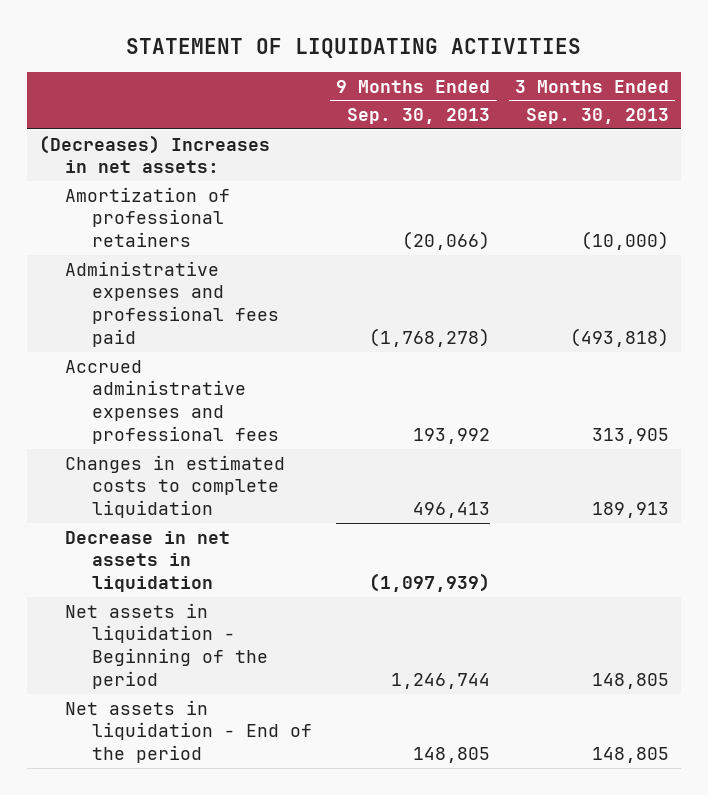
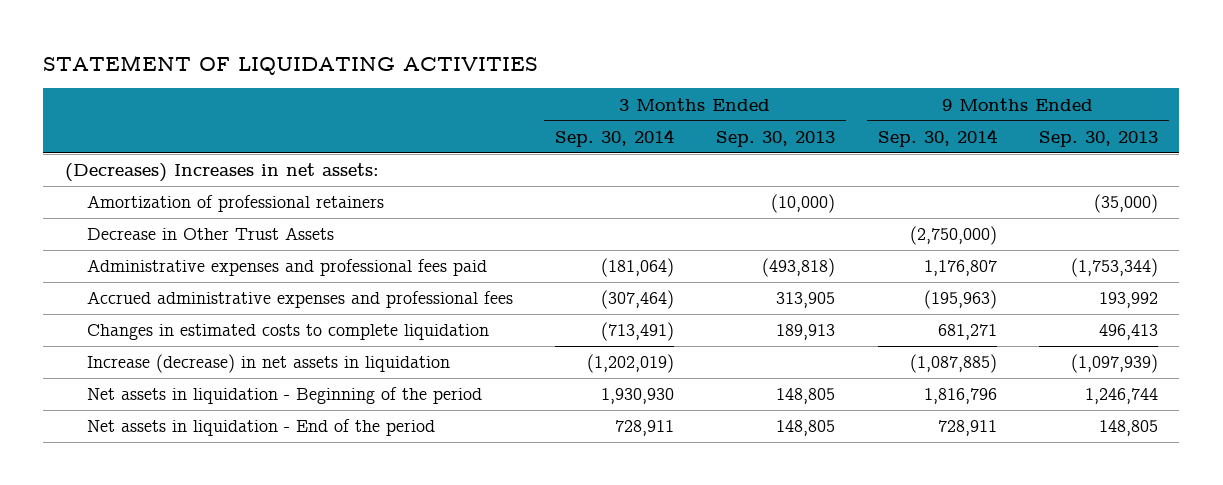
none -> [555,128,675,147] Sep. 30, 2014
none -> [877,128,997,147] Sep. 30, 2014
[402,231,491,251] (20,066) -> [1094,194,1159,214] (35,000)
none -> [86,227,334,241] Decrease in Other Trust Assets
[369,328,491,348] (1,768,278) -> [1071,258,1159,278] (1,753,344)
[65,530,231,593] Decrease in net assets in liquidation -> [86,354,450,374] Increase (decrease) in net assets in liquidation

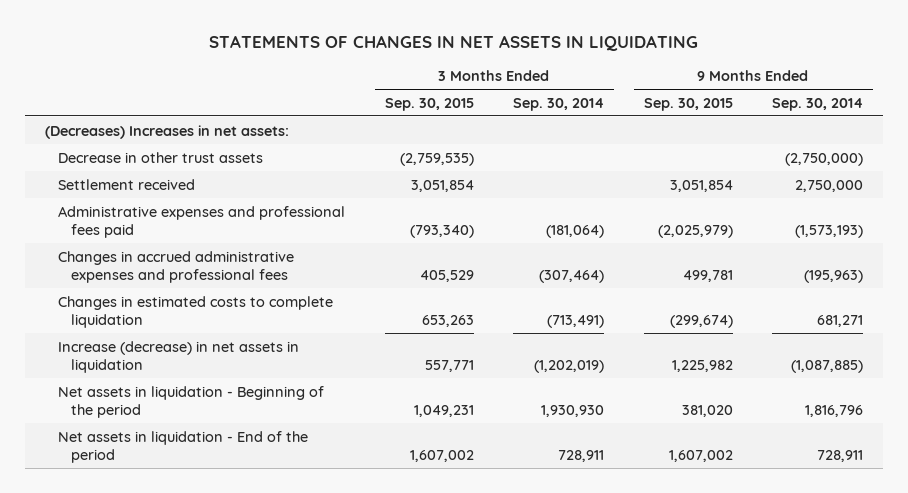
[43,54,539,75] STATEMENT OF LIQUIDATING ACTIVITIES -> [208,34,698,51] STATEMENTS OF CHANGES IN NET ASSETS IN LIQUIDATING
[716,130,836,147] Sep. 30, 2013 -> none
[1039,130,1159,147] Sep. 30, 2013 -> none
none -> [384,97,474,111] Sep. 30, 2015
none -> [643,97,733,111] Sep. 30, 2015
[86,195,384,213] Amortization of professional retainers -> none
[86,227,334,241] Decrease in Other Trust Assets -> [58,151,264,163] Decrease in other trust assets
none -> [58,178,196,190] Settlement received
[923,260,997,277] 1,176,807 -> [795,224,864,238] (1,573,193)
[86,291,513,309] Accrued administrative expenses and professional fees -> [58,250,295,283] Changes in accrued administrative expenses and professional fees

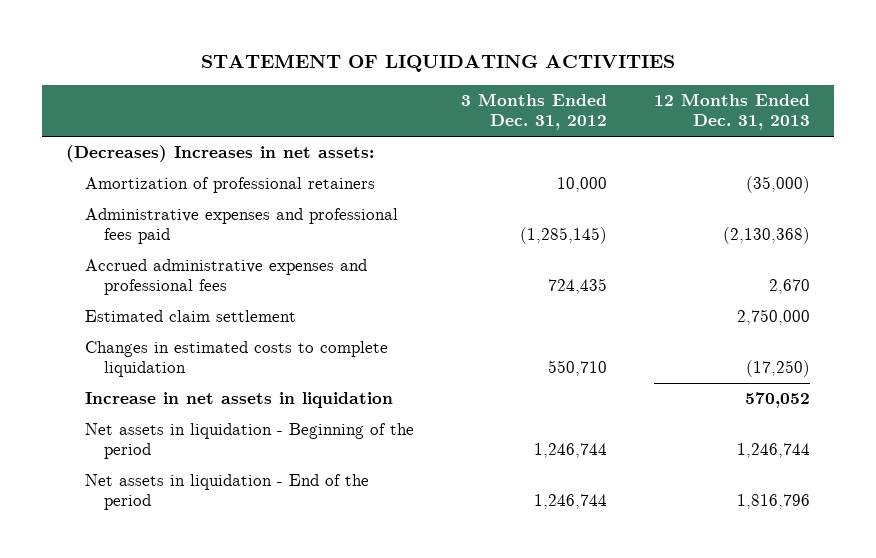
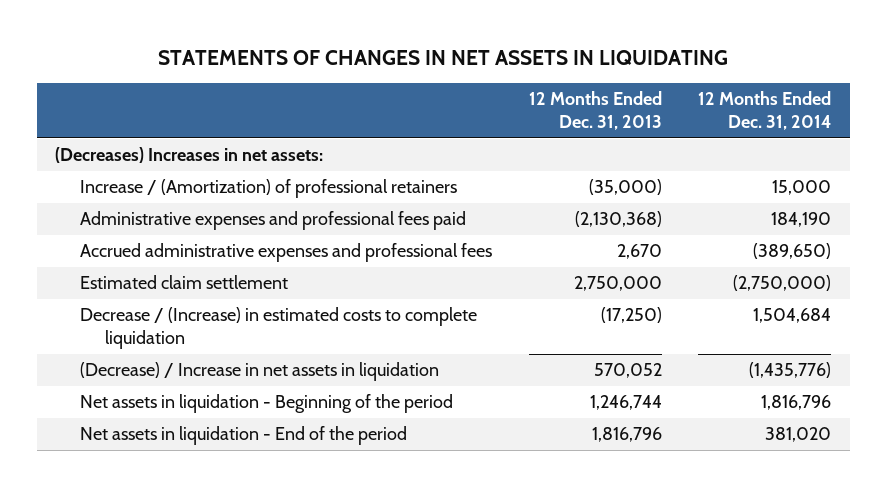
[200,54,675,73] STATEMENT OF LIQUIDATING ACTIVITIES -> [158,49,729,65] STATEMENTS OF CHANGES IN NET ASSETS IN LIQUIDATING
[460,93,607,131] 3 Months Ended Dec. 31, 2012 -> none
none -> [698,91,832,131] 12 Months Ended Dec. 31, 2014
[84,177,375,194] Amortization of professional retainers -> [79,179,457,199] Increase / (Amortization) of professional retainers
[84,341,388,378] Changes in estimated costs to complete liquidation -> [79,307,477,350] Decrease / (Increase) in estimated costs to complete liquidation
[84,392,393,409] Increase in net assets in liquidation -> [79,362,439,382] (Decrease) / Increase in net assets in liquidation

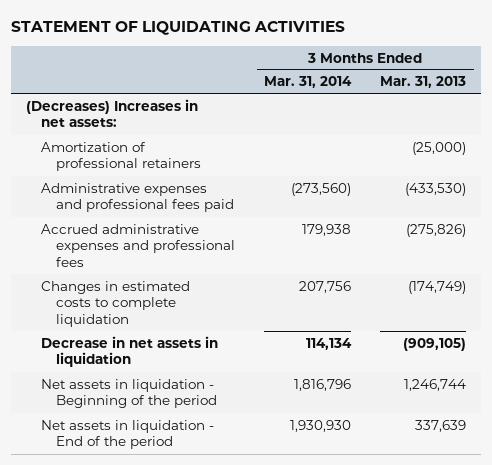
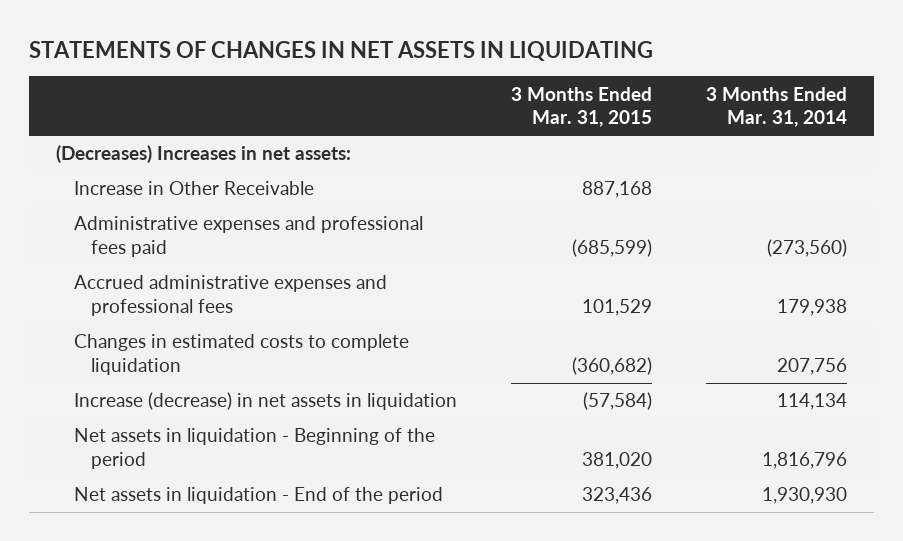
[11,21,346,36] STATEMENT OF LIQUIDATING ACTIVITIES -> [29,40,654,61] STATEMENTS OF CHANGES IN NET ASSETS IN LIQUIDATING
[380,76,467,89] Mar. 31, 2013 -> none
none -> [510,86,652,128] 3 Months Ended Mar. 31, 2015
[40,141,202,172] Amortization of professional retainers -> none
none -> [73,181,314,196] Increase in Other Receivable
[40,335,218,368] Decrease in net assets in liquidation -> [73,392,457,411] Increase (decrease) in net assets in liquidation

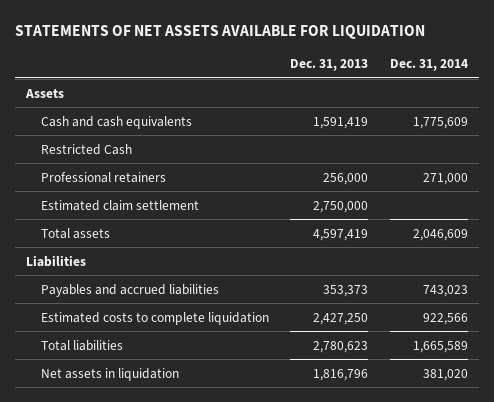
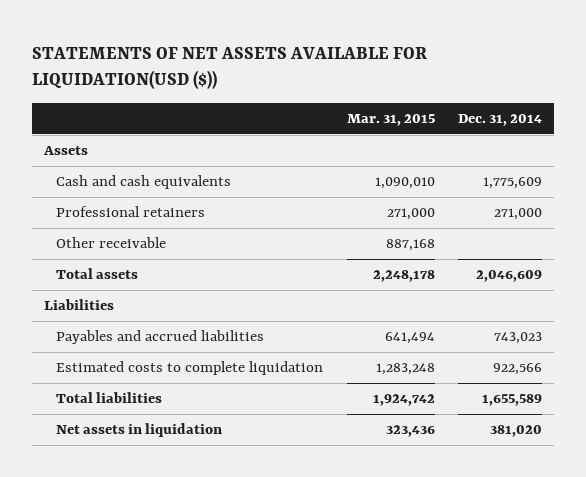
[15,24,426,39] STATEMENTS OF NET ASSETS AVAILABLE FOR LIQUIDATION -> [32,46,428,90] STATEMENTS OF NET ASSETS AVAILABLE FOR LIQUIDATION(USD ($))
[290,59,369,72] Dec. 31, 2013 -> none
none -> [346,113,435,126] Mar. 31, 2015
[40,143,132,155] Restricted Cash -> none
[40,199,199,211] Estimated claim settlement -> [56,237,167,249] Other receivable
[412,340,468,353] 1,665,589 -> [482,394,543,407] 1,655,589

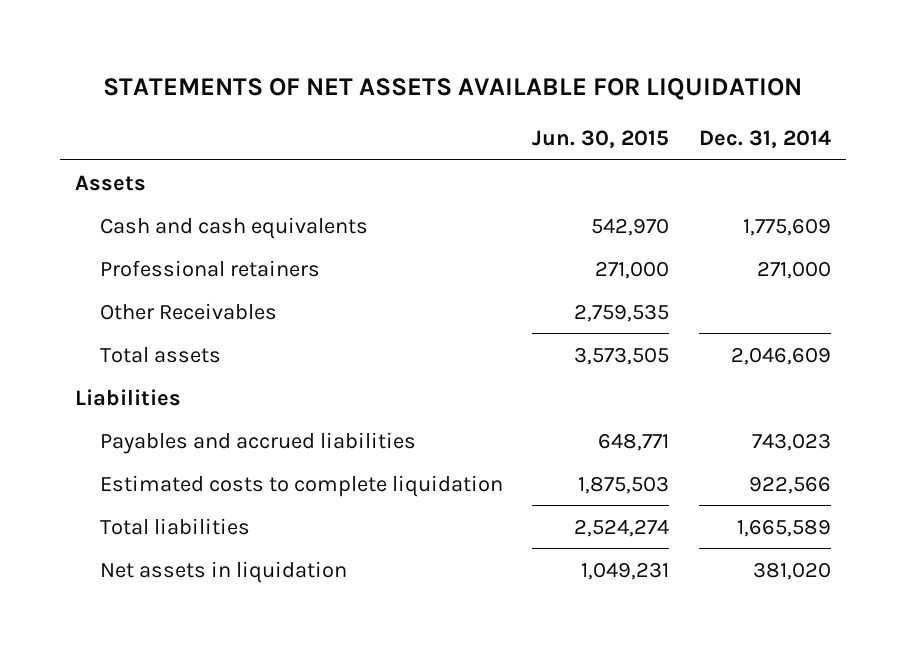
[32,46,428,90] STATEMENTS OF NET ASSETS AVAILABLE FOR LIQUIDATION(USD ($)) -> [102,77,802,100] STATEMENTS OF NET ASSETS AVAILABLE FOR LIQUIDATION
[346,113,435,126] Mar. 31, 2015 -> none
none -> [532,130,670,149] Jun. 30, 2015
[56,237,167,249] Other receivable -> [99,302,277,320] Other Receivables
[482,394,543,407] 1,655,589 -> [736,518,831,537] 1,665,589

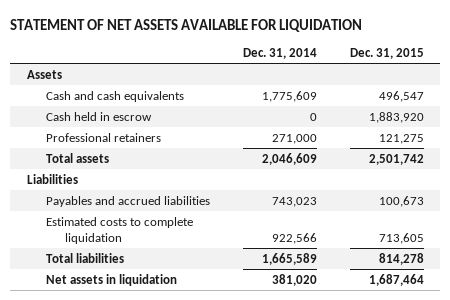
[102,77,802,100] STATEMENTS OF NET ASSETS AVAILABLE FOR LIQUIDATION -> [10,18,363,32] STATEMENT OF NET ASSETS AVAILABLE FOR LIQUIDATION
[532,130,670,149] Jun. 30, 2015 -> none
none -> [349,47,424,59] Dec. 31, 2015
none -> [45,111,152,121] Cash held in escrow
[99,302,277,320] Other Receivables -> none

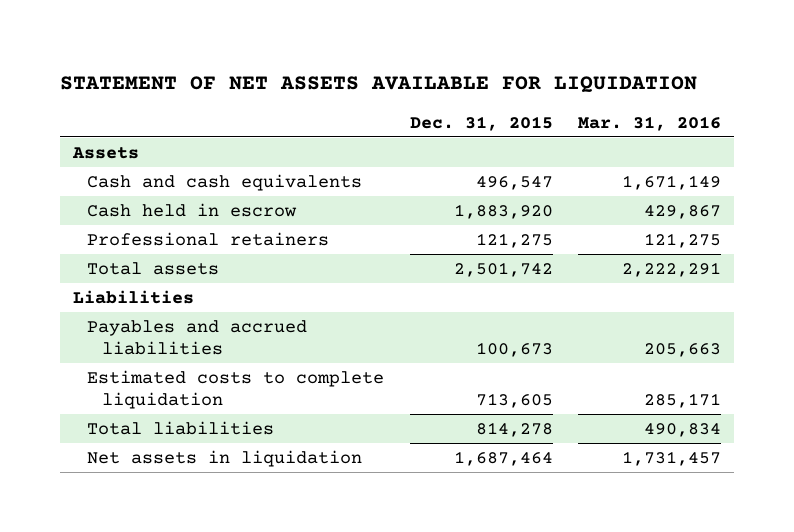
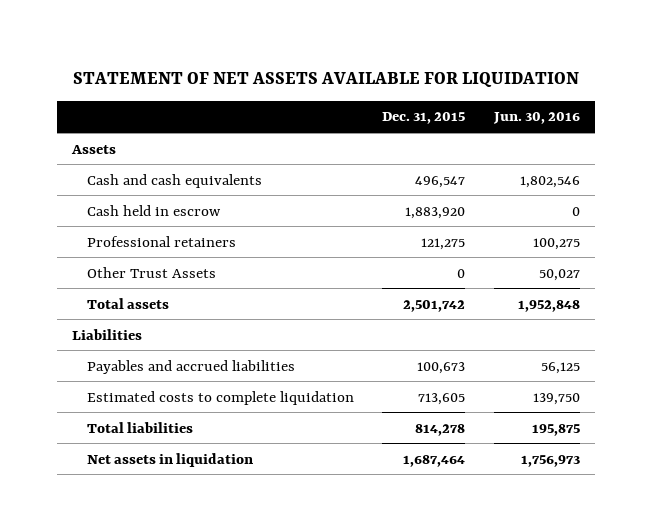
[578,115,722,131] Mar. 31, 2016 -> none
none -> [493,112,581,125] Jun. 30, 2016
none -> [86,266,216,278] Other Trust Assets

